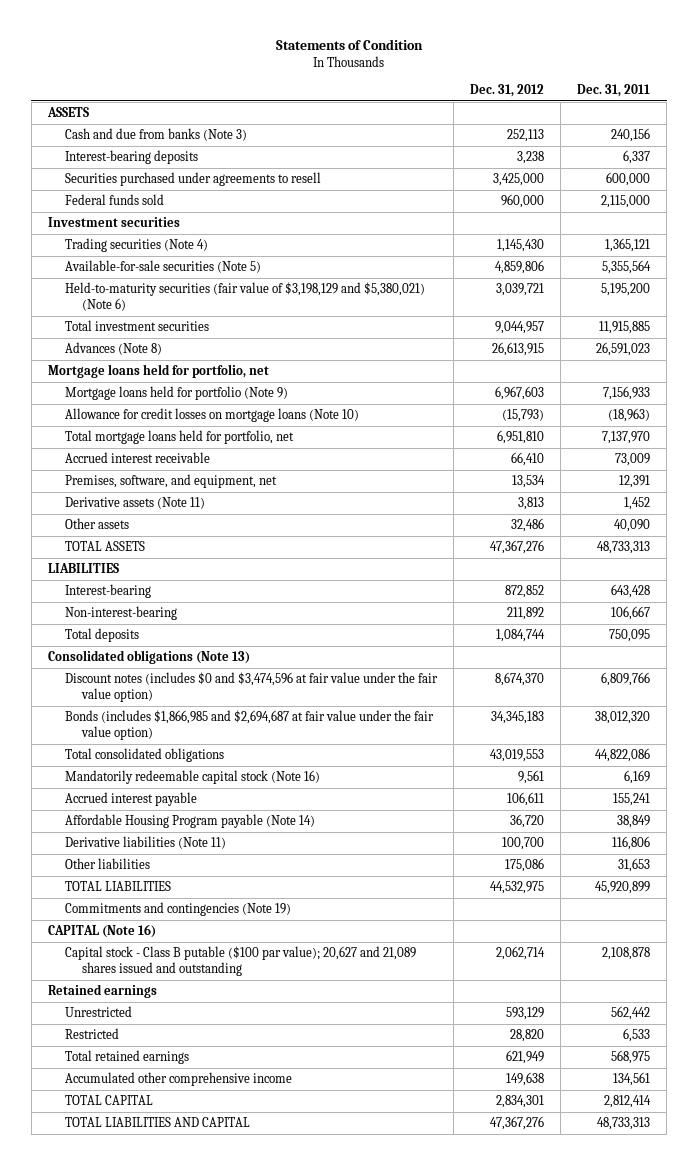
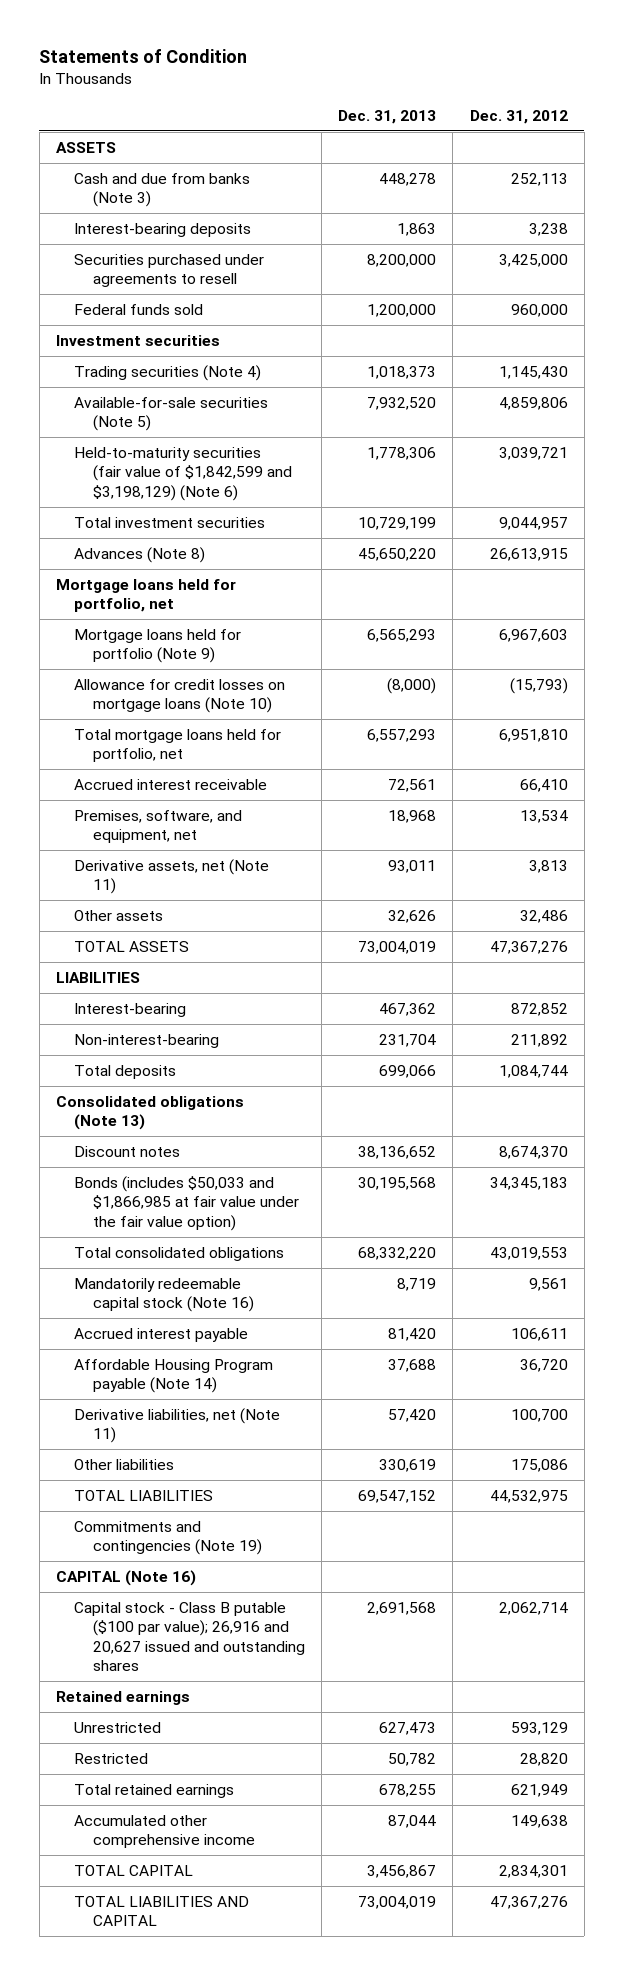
[577,84,651,98] Dec. 31, 2011 -> none
none -> [338,109,437,124] Dec. 31, 2013
[65,281,426,311] Held-to-maturity securities (fair value of $3,198,129 and $5,380,021) (Note 6) -> [74,446,292,501] Held-to-maturity securities (fair value of $1,842,599 and $3,198,129) (Note 6)
[65,496,206,509] Derivative assets (Note 11) -> [74,858,270,895] Derivative assets, net (Note 11)
[65,671,439,702] Discount notes (includes $0 and $3,474,596 at fair value under the fair value option) -> [74,1145,181,1157] Discount notes
[65,709,435,740] Bonds (includes $1,866,985 and $2,694,687 at fair value under the fair value option) -> [74,1175,299,1231] Bonds (includes $50,033 and $1,866,985 at fair value under the fair value option)
[65,835,227,849] Derivative liabilities (Note 11) -> [74,1407,281,1444] Derivative liabilities, net (Note 11)
[65,945,417,976] Capital stock - Class B putable ($100 par value); 20,627 and 21,089 shares issued and outstanding -> [74,1601,305,1672] Capital stock - Class B putable ($100 par value); 26,916 and 20,627 issued and outstanding shares

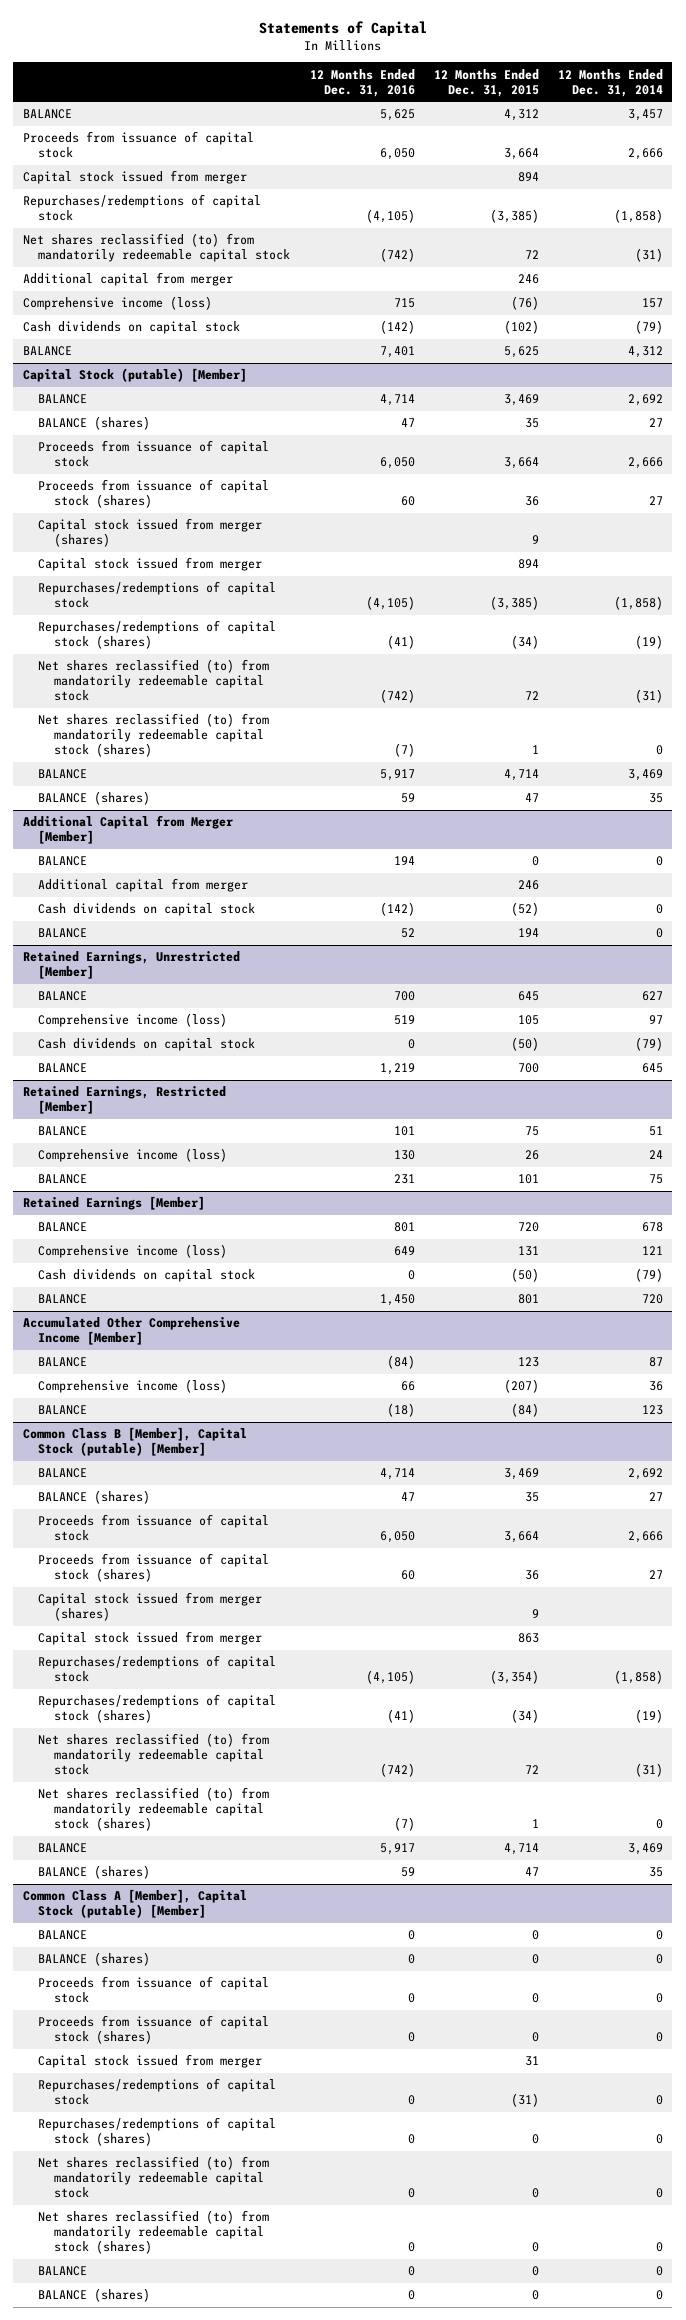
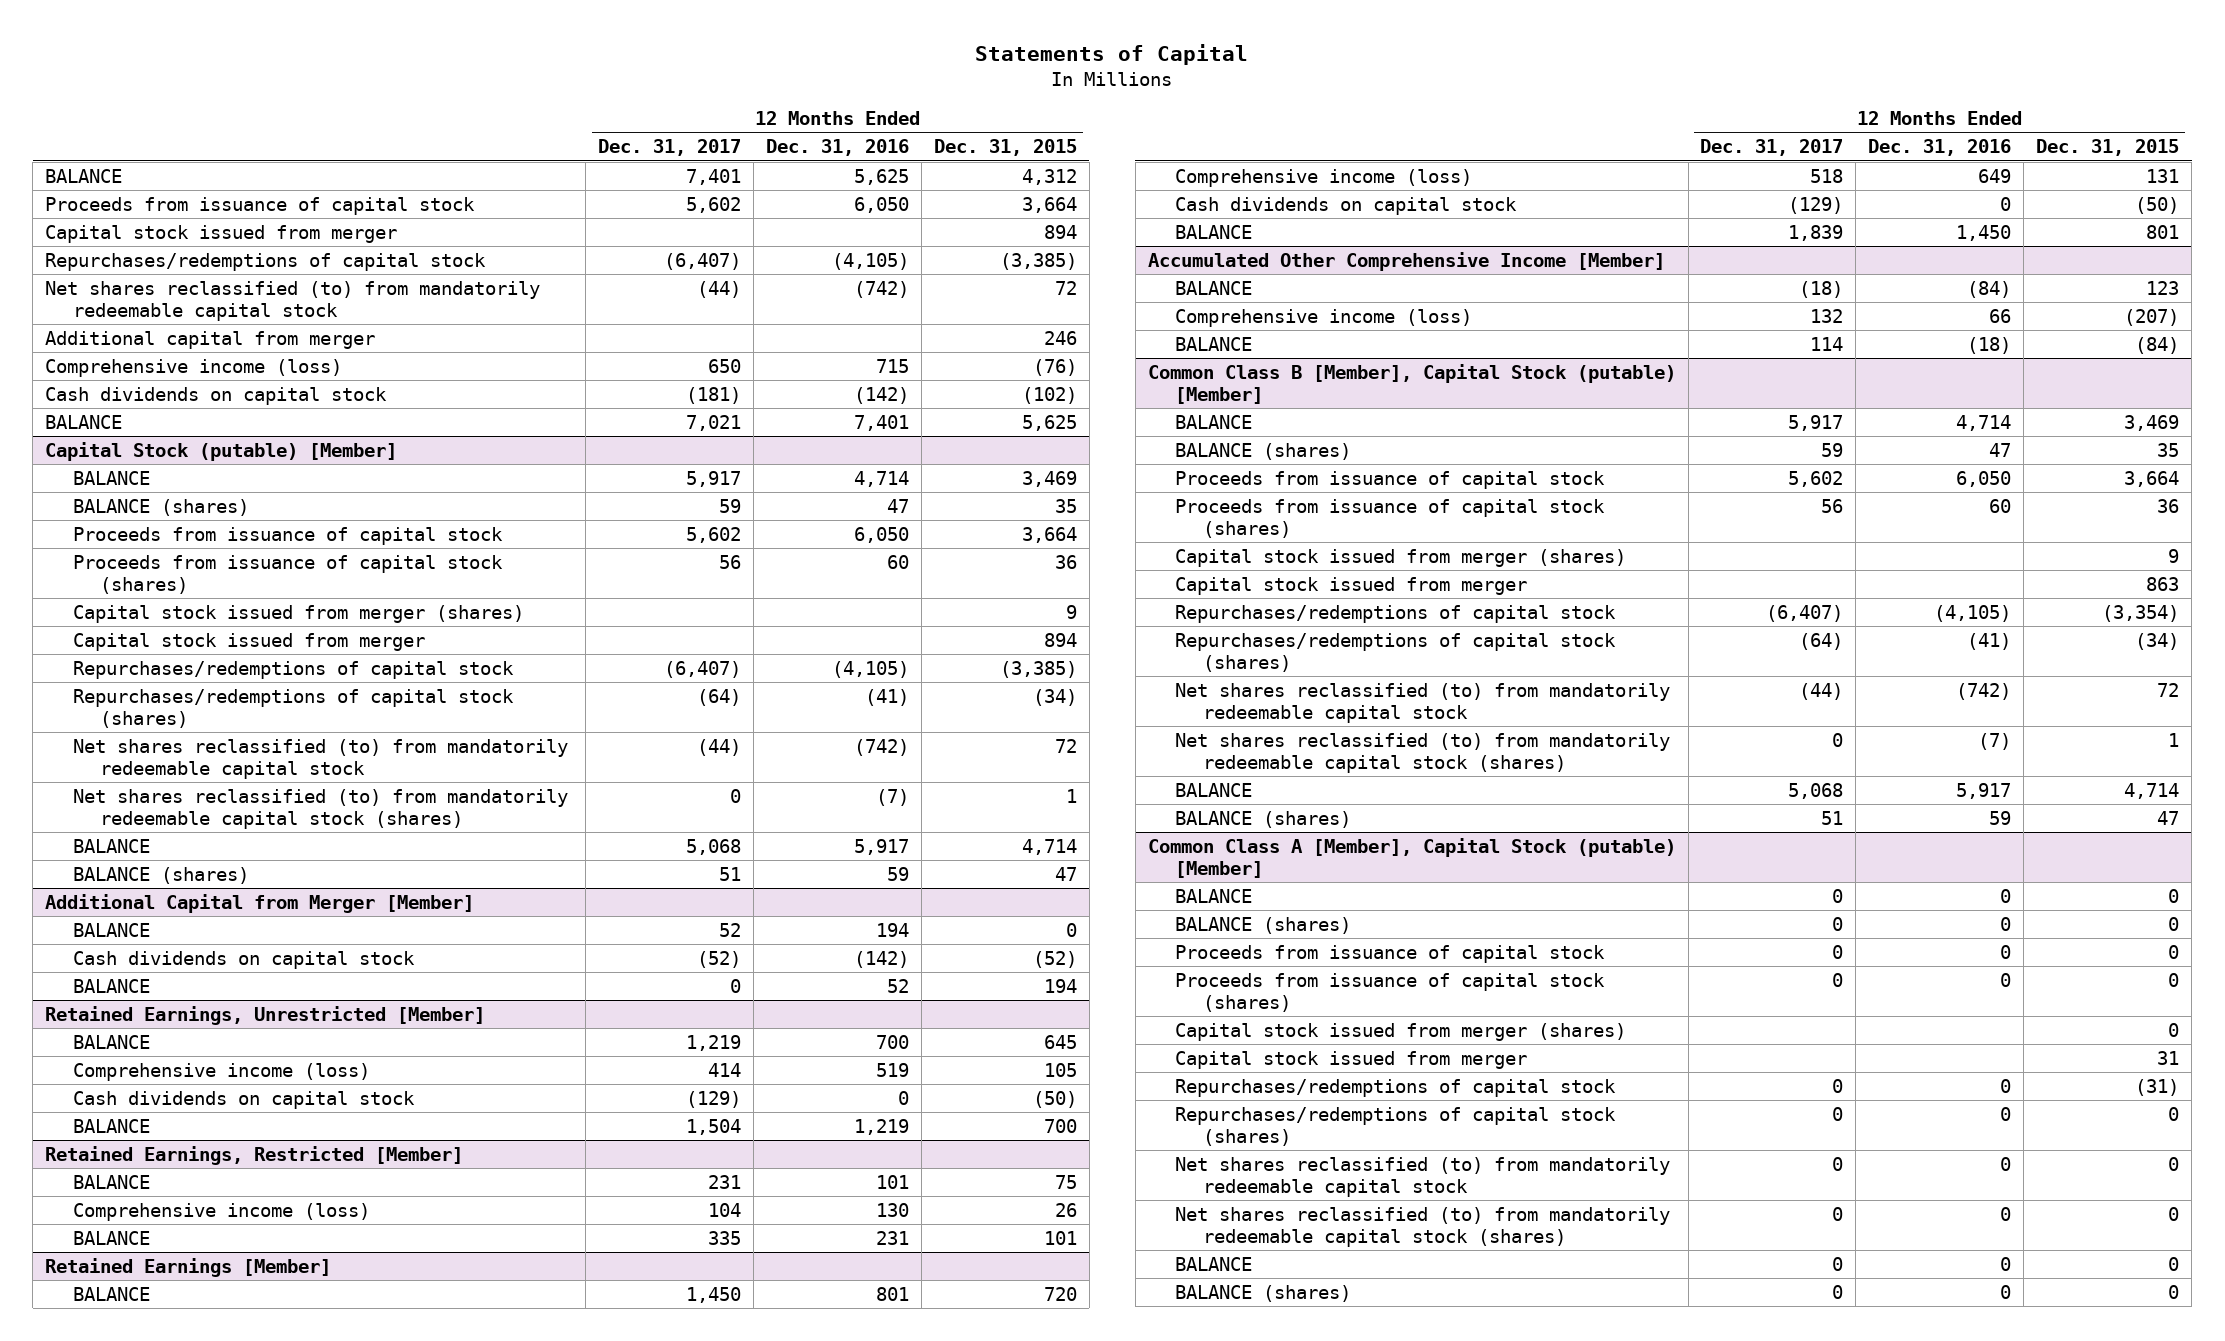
[557,68,663,97] 12 Months Ended Dec. 31, 2014 -> none
none -> [598,139,742,157] Dec. 31, 2017
[38,878,249,893] Additional capital from merger -> none
none -> [1175,1022,1627,1041] Capital stock issued from merger (shares)

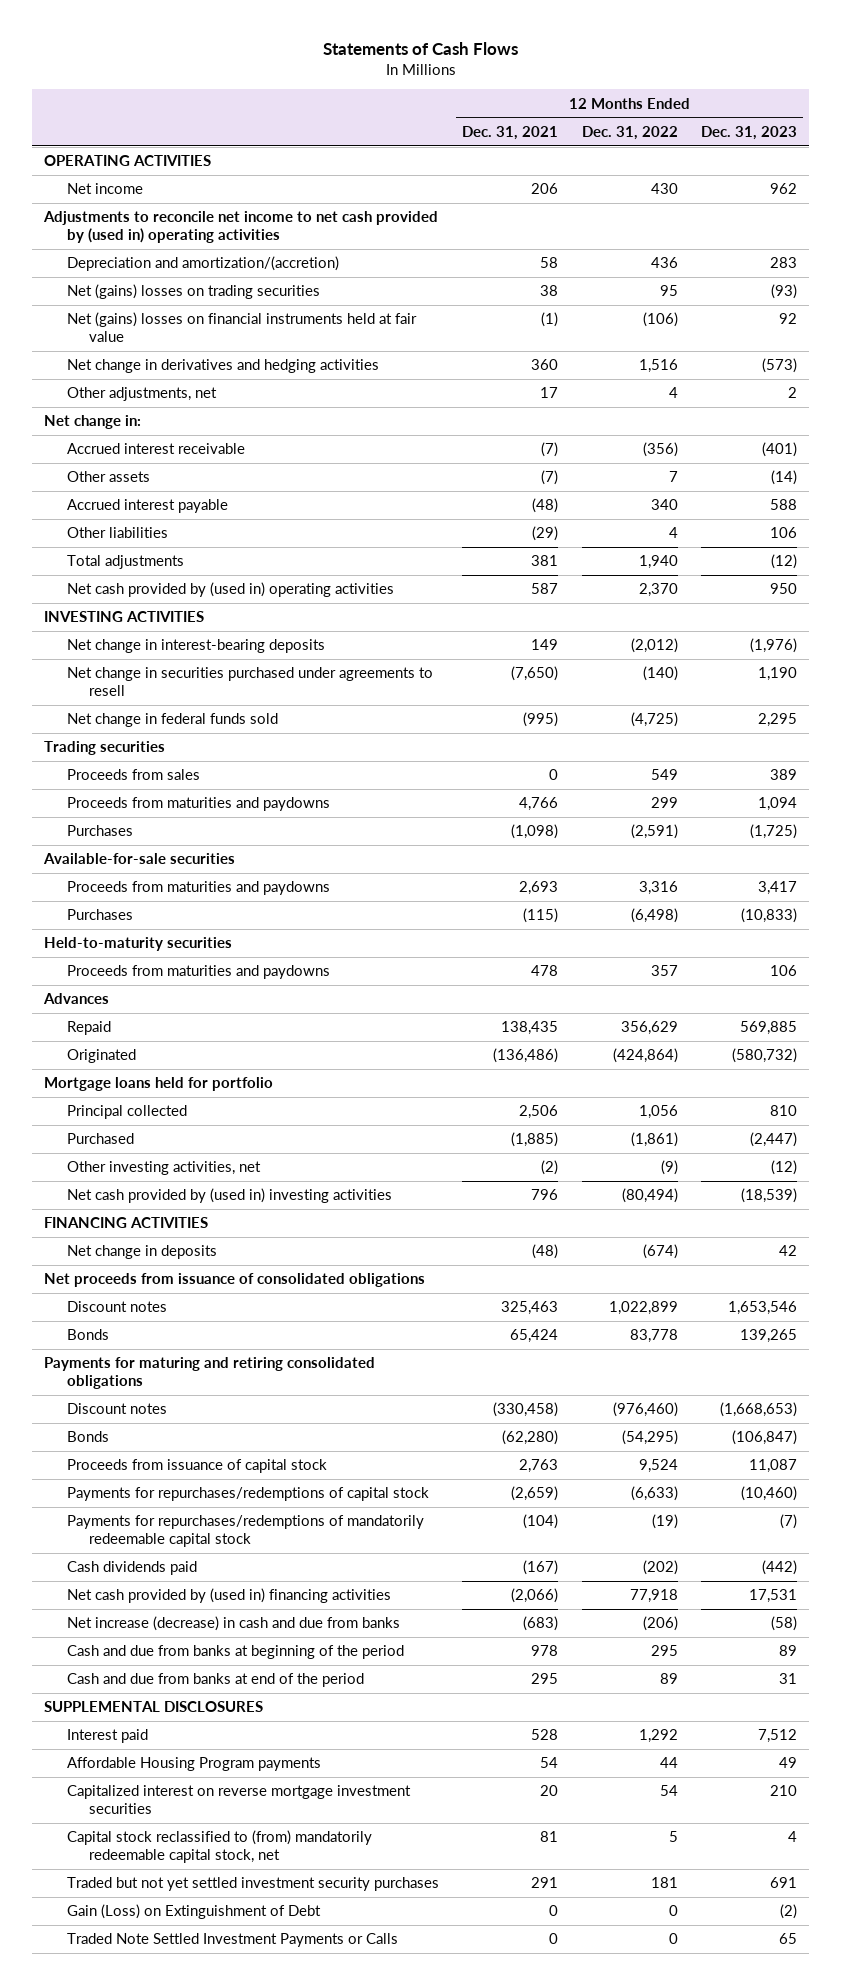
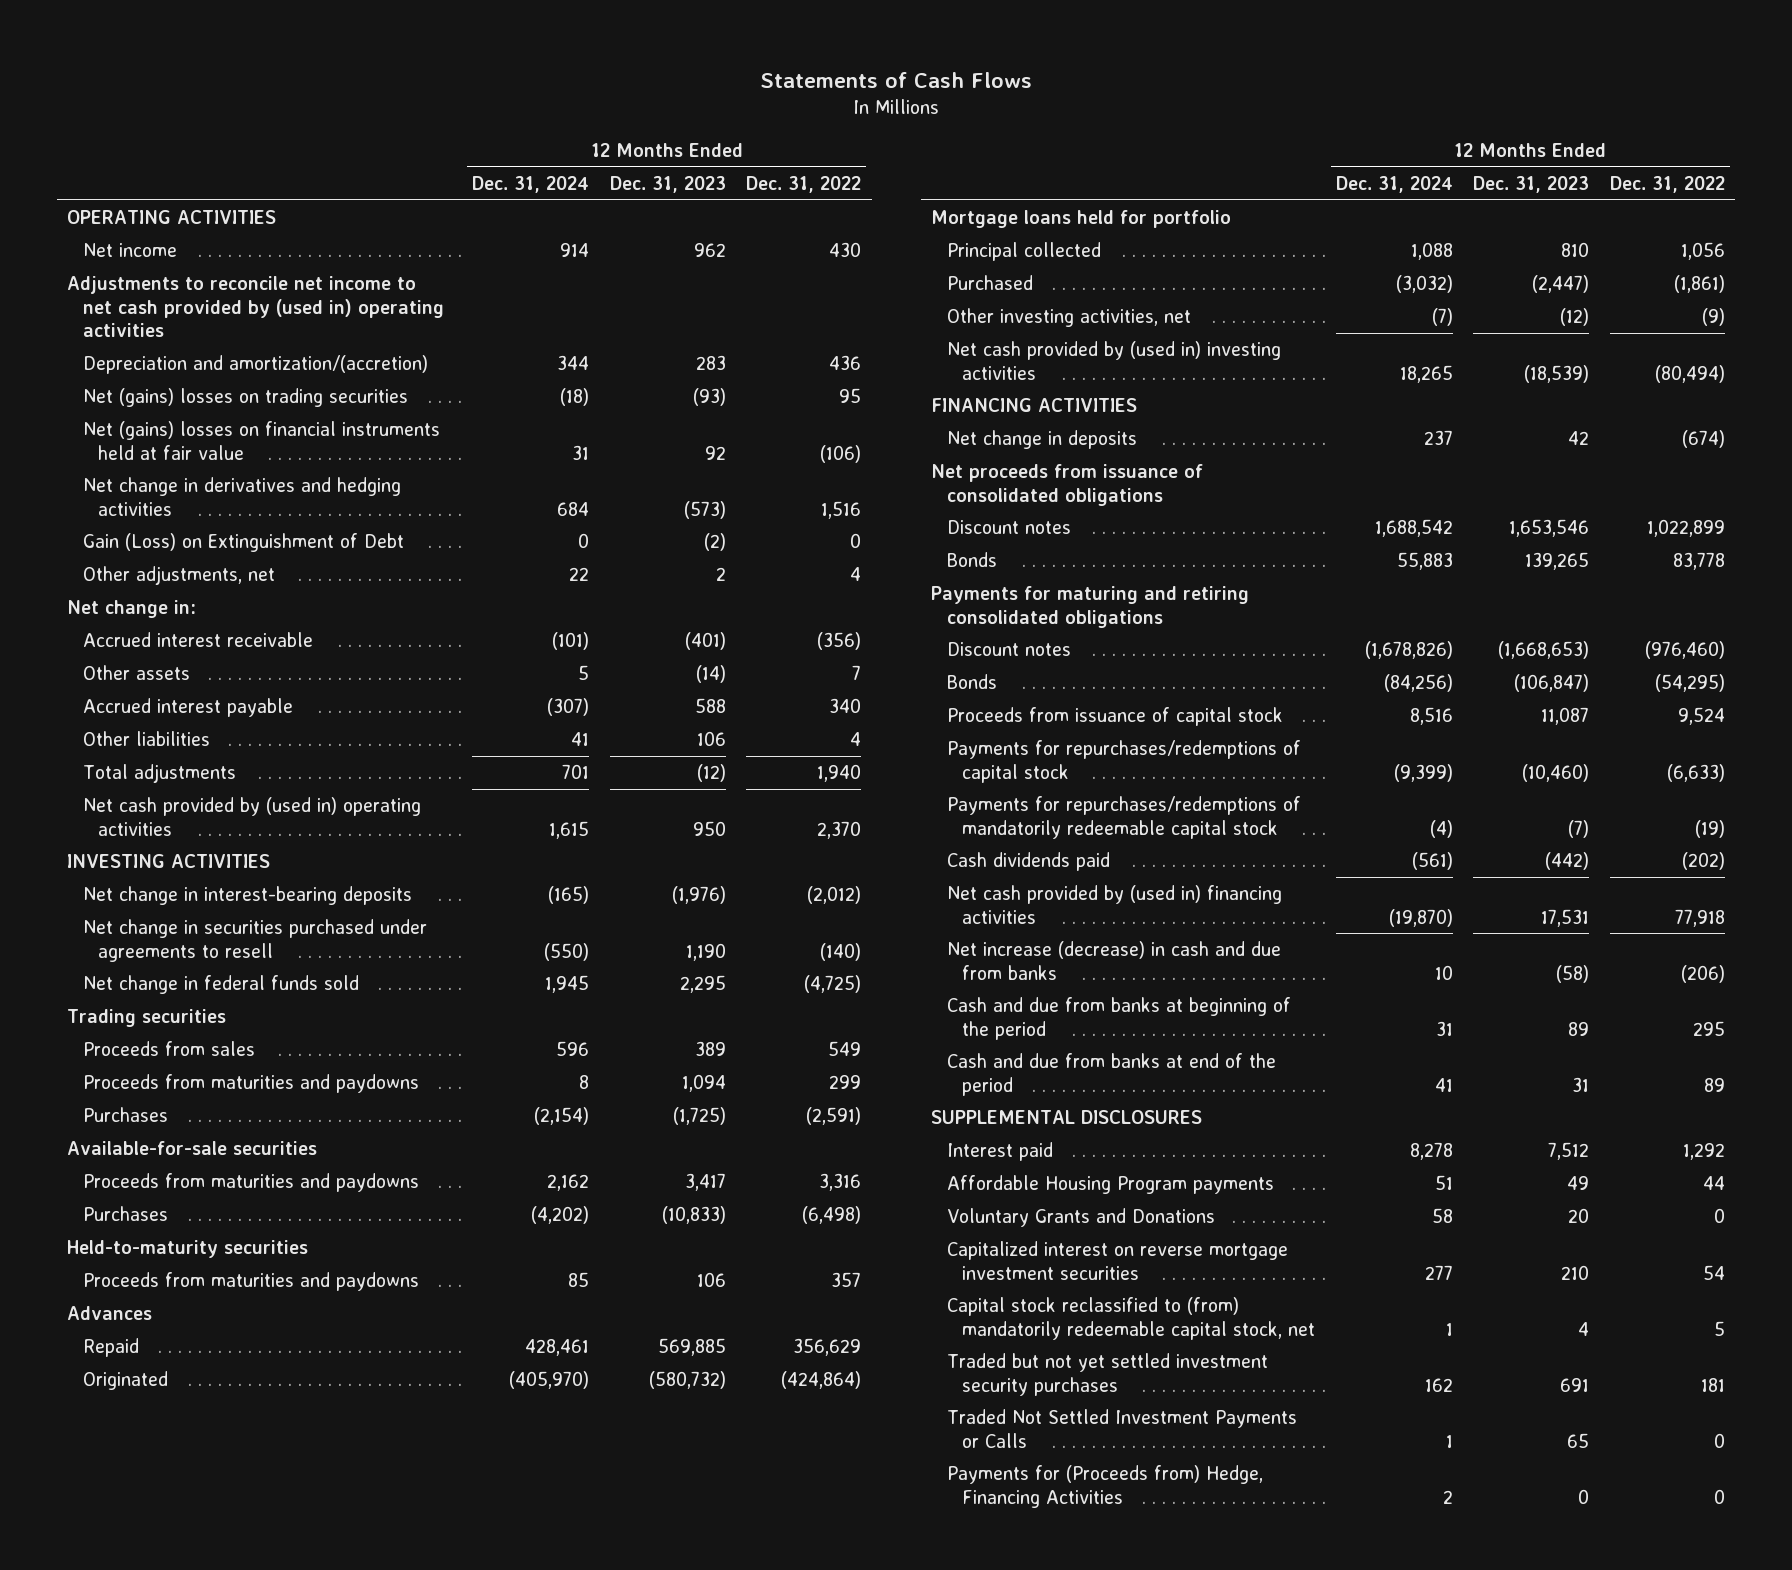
[462,126,559,141] Dec. 31, 2021 -> none
none -> [471,176,589,194] Dec. 31, 2024
[66,1904,321,1920] Gain (Loss) on Extinguishment of Debt -> [82,533,404,553] Gain (Loss) on Extinguishment of Debt
none -> [946,1208,1215,1228] Voluntary Grants and Donations
[66,1933,398,1948] Traded Note Settled Investment Payments or Calls -> [946,1409,1297,1448] Traded Not Settled Investment Payments or Calls
none -> [946,1465,1263,1508] Payments for (Proceeds from) Hedge, Financing Activities

